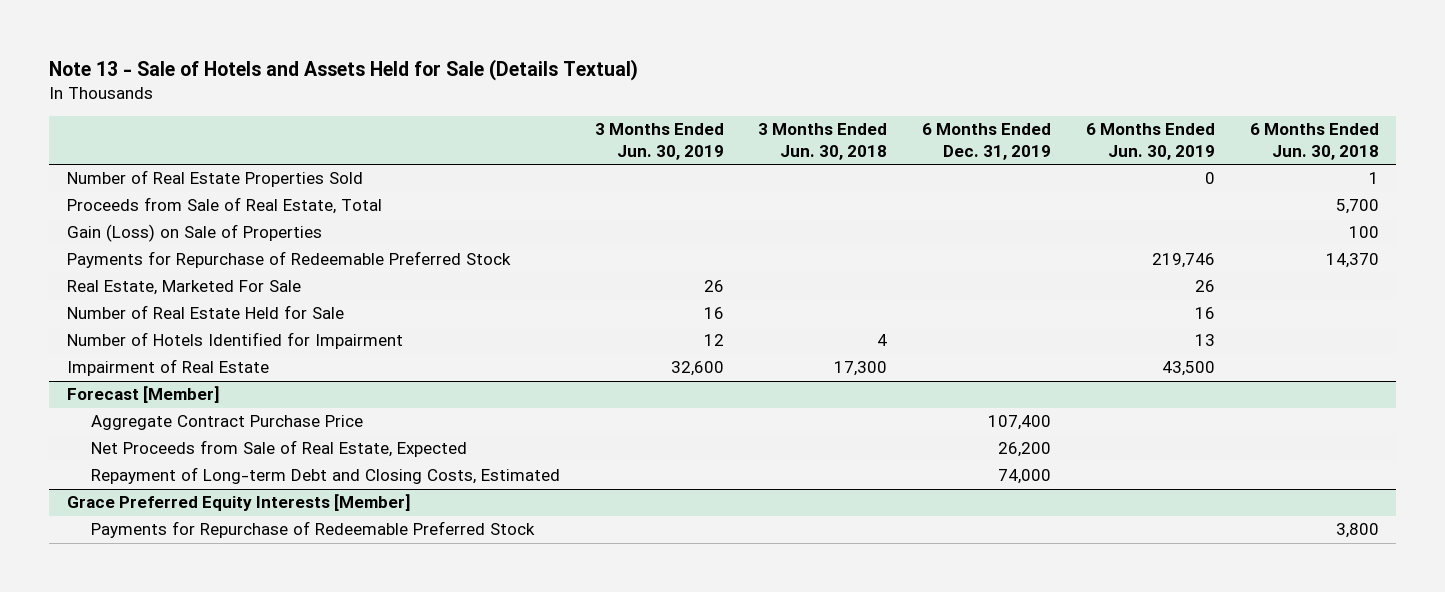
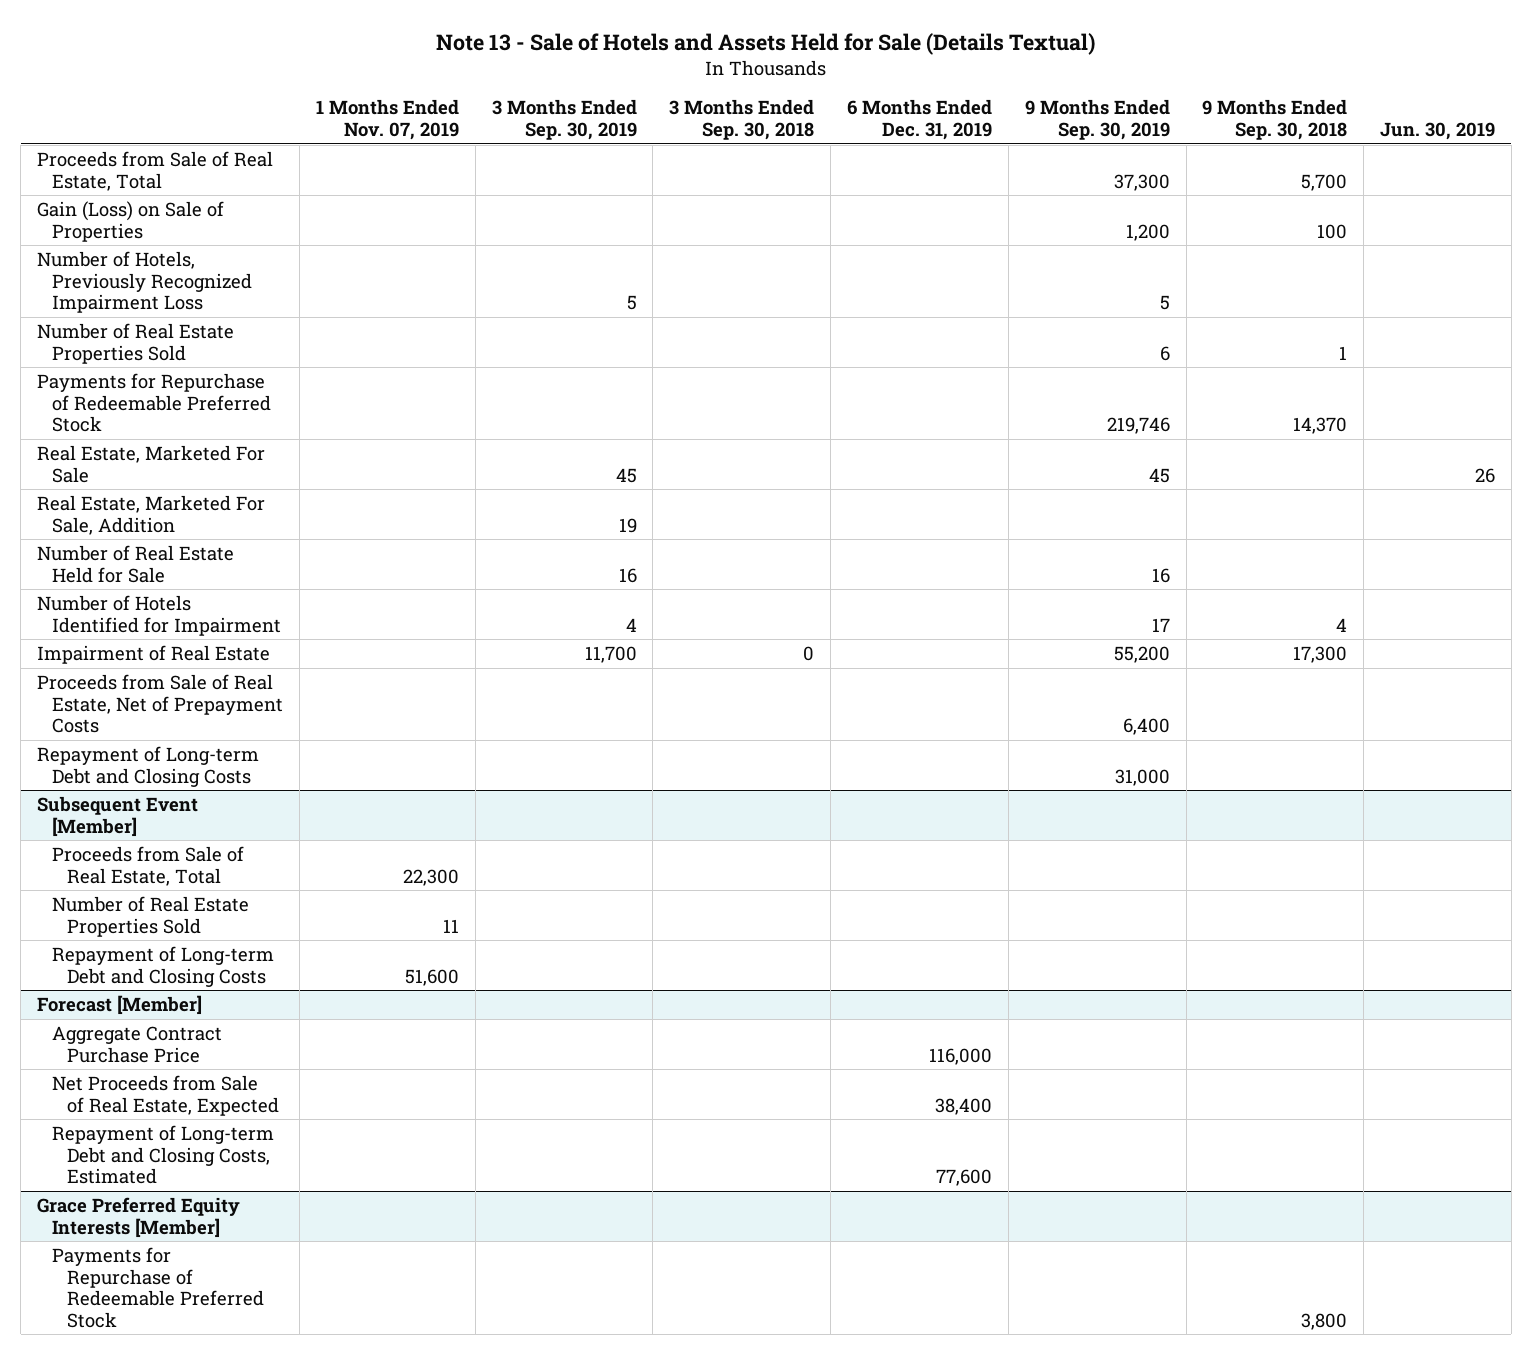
[594,123,724,161] 3 Months Ended Jun. 30, 2019 -> none
[758,123,888,161] 3 Months Ended Jun. 30, 2018 -> none
[1085,123,1215,161] 6 Months Ended Jun. 30, 2019 -> none
[1249,123,1379,161] 6 Months Ended Jun. 30, 2018 -> none
none -> [315,99,459,140] 1 Months Ended Nov. 07, 2019
none -> [491,99,637,140] 3 Months Ended Sep. 30, 2019
none -> [669,99,815,140] 3 Months Ended Sep. 30, 2018
none -> [1024,99,1170,140] 9 Months Ended Sep. 30, 2019
none -> [1202,99,1348,140] 9 Months Ended Sep. 30, 2018
none -> [1380,121,1496,140] Jun. 30, 2019
none -> [36,251,253,314] Number of Hotels, Previously Recognized Impairment Loss
[66,170,363,188] Number of Real Estate Properties Sold -> [36,323,234,364] Number of Real Estate Properties Sold
none -> [36,495,265,535] Real Estate, Marketed For Sale, Addition
none -> [36,674,284,734] Proceeds from Sale of Real Estate, Net of Prepayment Costs
none -> [36,746,259,787] Repayment of Long-term Debt and Closing Costs
none -> [36,796,198,837] Subsequent Event [Member]
none -> [52,846,245,886] Proceeds from Sale of Real Estate, Total
none -> [52,896,250,937] Number of Real Estate Properties Sold
none -> [52,946,275,987] Repayment of Long-term Debt and Closing Costs
[988,415,1052,431] 107,400 -> [928,1047,992,1065] 116,000
[998,442,1052,458] 26,200 -> [934,1097,992,1115] 38,400
[998,469,1052,485] 74,000 -> [935,1169,992,1187] 77,600

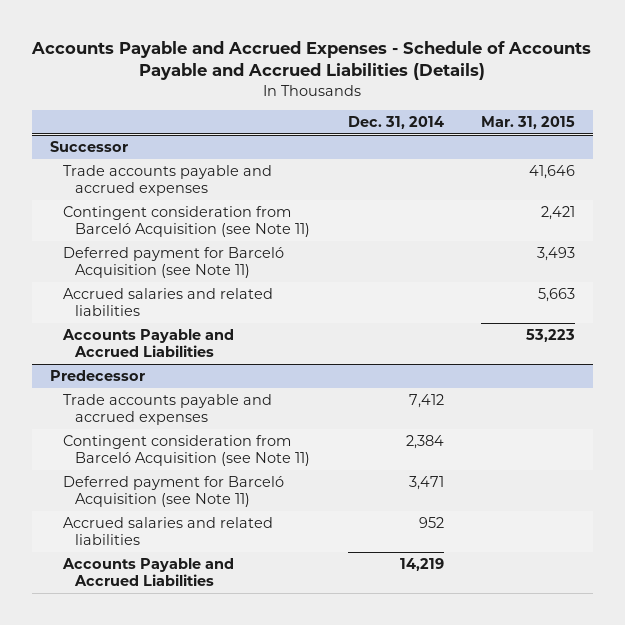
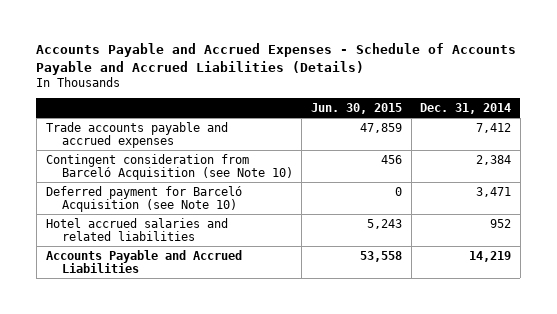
[480,115,575,129] Mar. 31, 2015 -> none
none -> [310,102,402,114] Jun. 30, 2015
[50,141,129,153] Successor -> none
[62,165,272,197] Trade accounts payable and accrued expenses -> none
[62,206,311,238] Contingent consideration from Barceló Acquisition (see Note 11) -> none
[62,247,284,279] Deferred payment for Barceló Acquisition (see Note 11) -> none
[62,288,273,317] Accrued salaries and related liabilities -> none
[61,329,234,358] Accounts Payable and Accrued Liabilities -> none
[50,370,146,382] Predecessor -> none
[62,435,311,467] Contingent consideration from Barceló Acquisition (see Note 11) -> [45,153,293,180] Contingent consideration from Barceló Acquisition (see Note 10)
[62,476,284,508] Deferred payment for Barceló Acquisition (see Note 11) -> [45,185,242,212] Deferred payment for Barceló Acquisition (see Note 10)
[62,517,273,546] Accrued salaries and related liabilities -> [45,217,228,241] Hotel accrued salaries and related liabilities

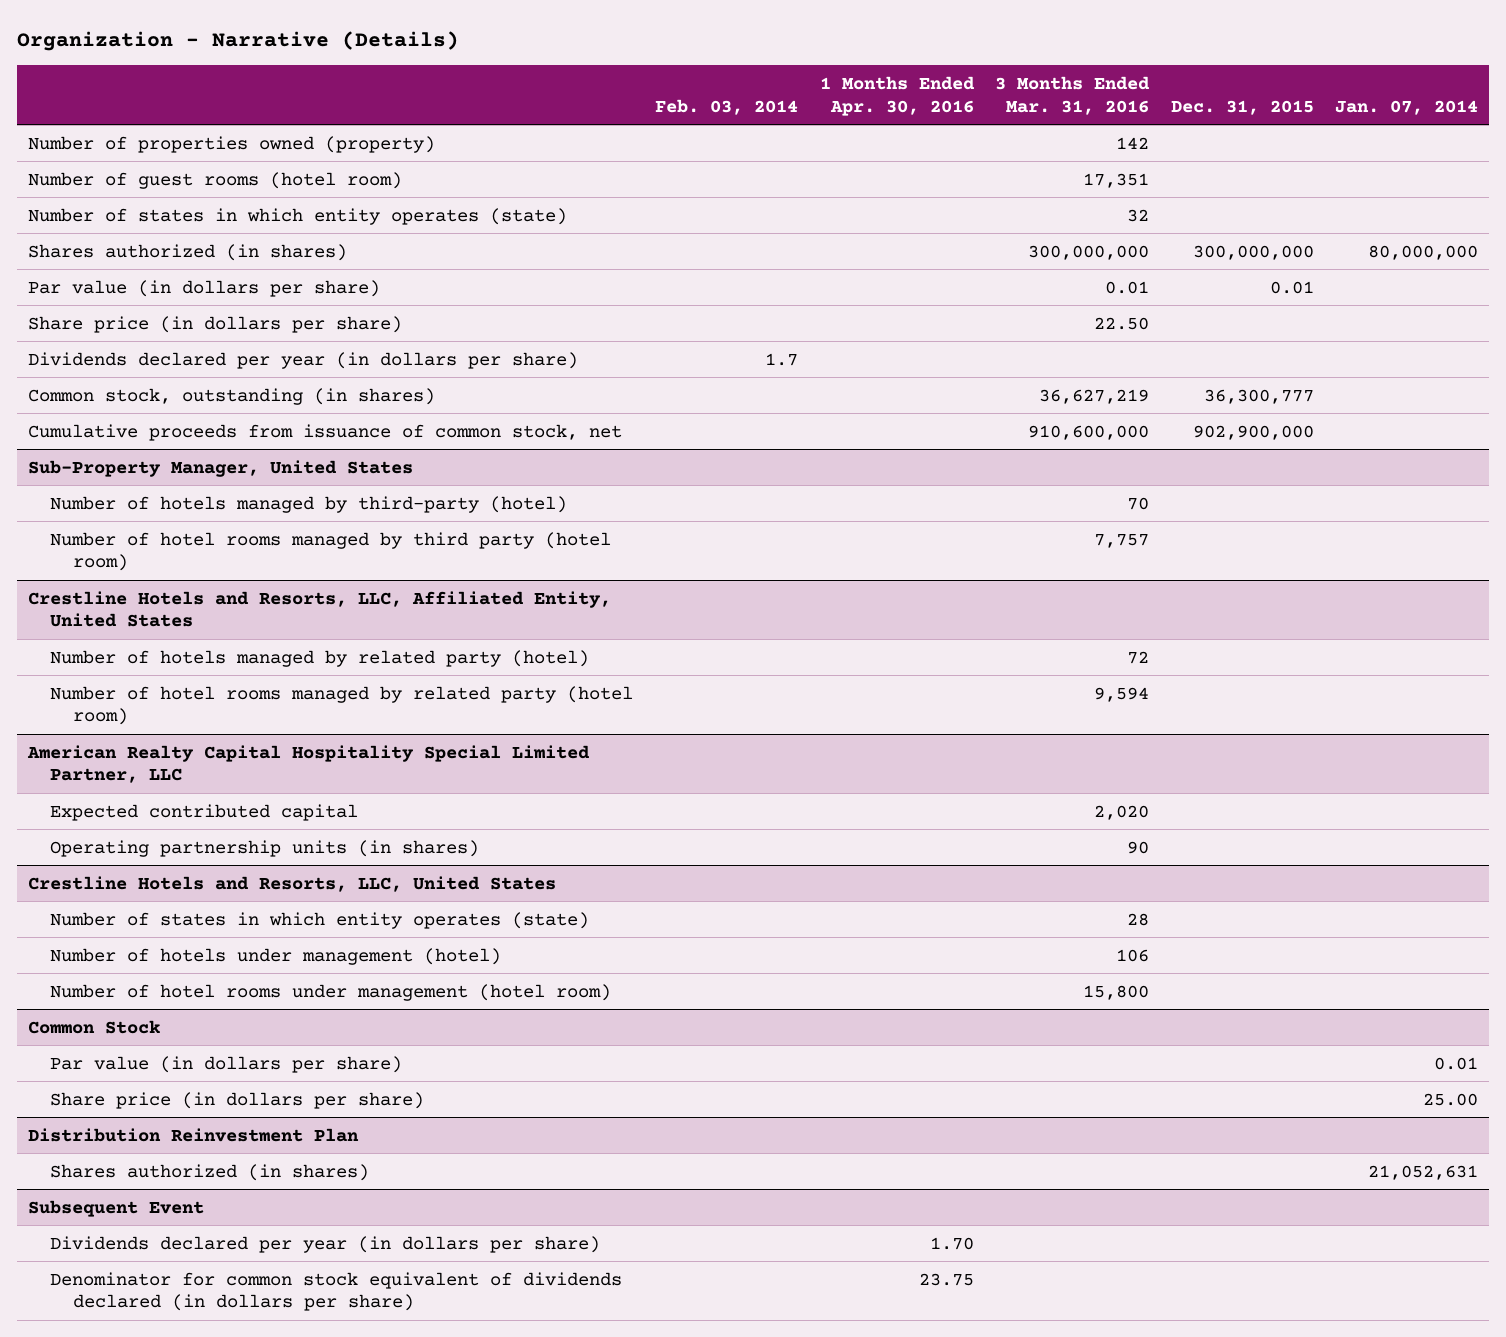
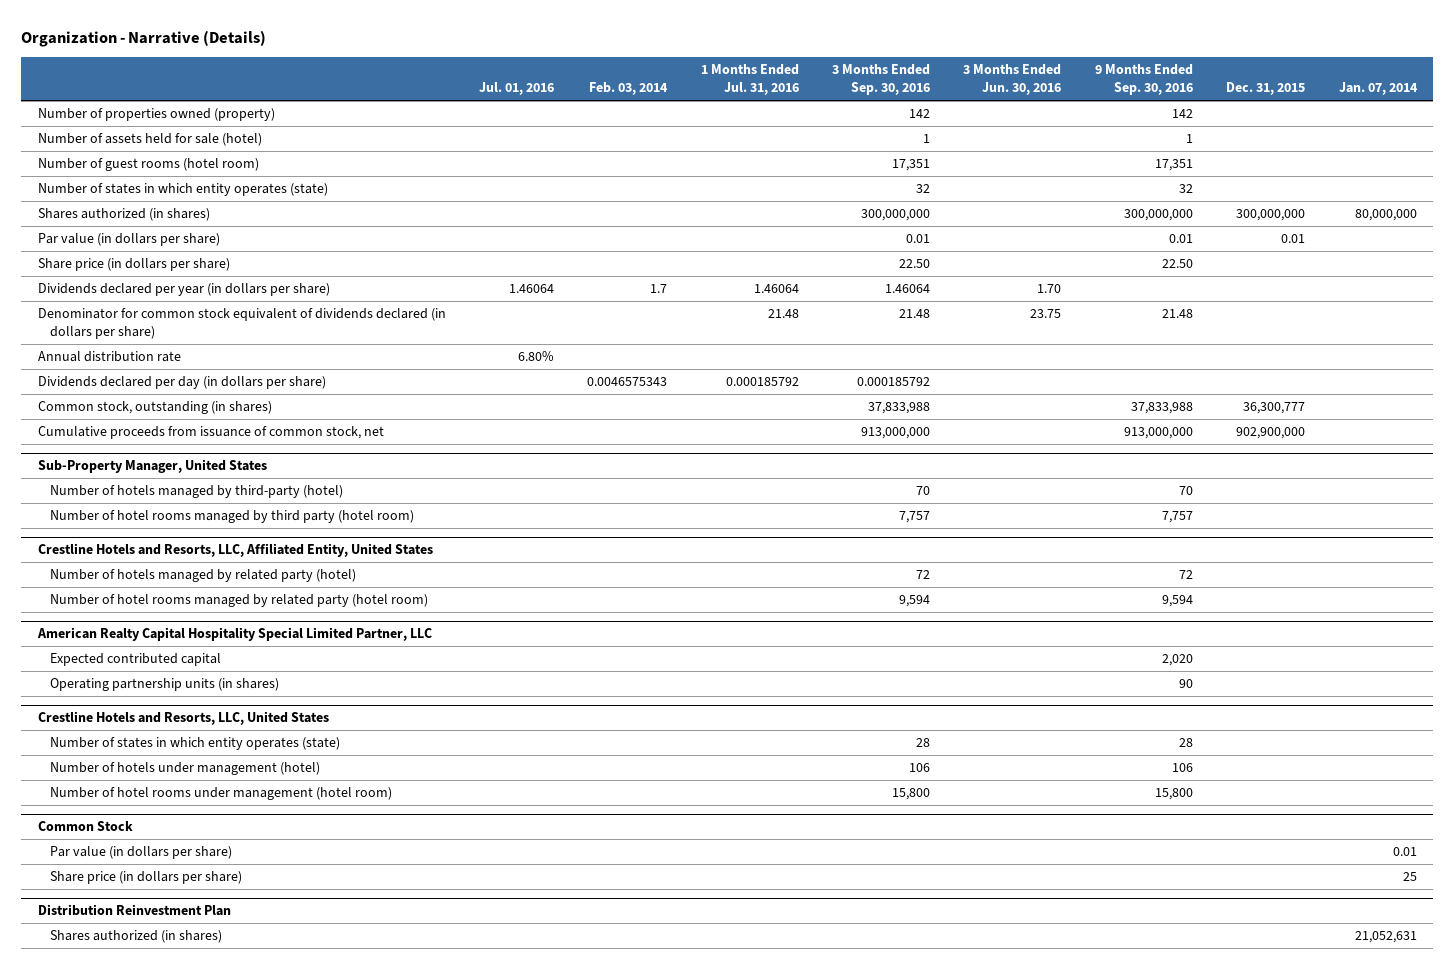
[819,76,975,116] 1 Months Ended Apr. 30, 2016 -> none
[995,76,1151,115] 3 Months Ended Mar. 31, 2016 -> none
none -> [478,82,554,96] Jul. 01, 2016
none -> [700,64,799,96] 1 Months Ended Jul. 31, 2016
none -> [832,64,931,96] 3 Months Ended Sep. 30, 2016
none -> [963,64,1062,96] 3 Months Ended Jun. 30, 2016
none -> [1094,64,1193,96] 9 Months Ended Sep. 30, 2016
none -> [37,133,262,147] Number of assets held for sale (hotel)
none -> [37,308,446,340] Denominator for common stock equivalent of dividends declared (in dollars per share)
none -> [37,351,181,363] Annual distribution rate
none -> [37,376,326,390] Dividends declared per day (in dollars per share)
[1423,1092,1479,1106] 25.00 -> [1402,872,1417,882] 25
[27,1199,204,1217] Subsequent Event -> none
[50,1235,601,1253] Dividends declared per year (in dollars per share) -> none
[50,1271,623,1312] Denominator for common stock equivalent of dividends declared (in dollars per share) -> none

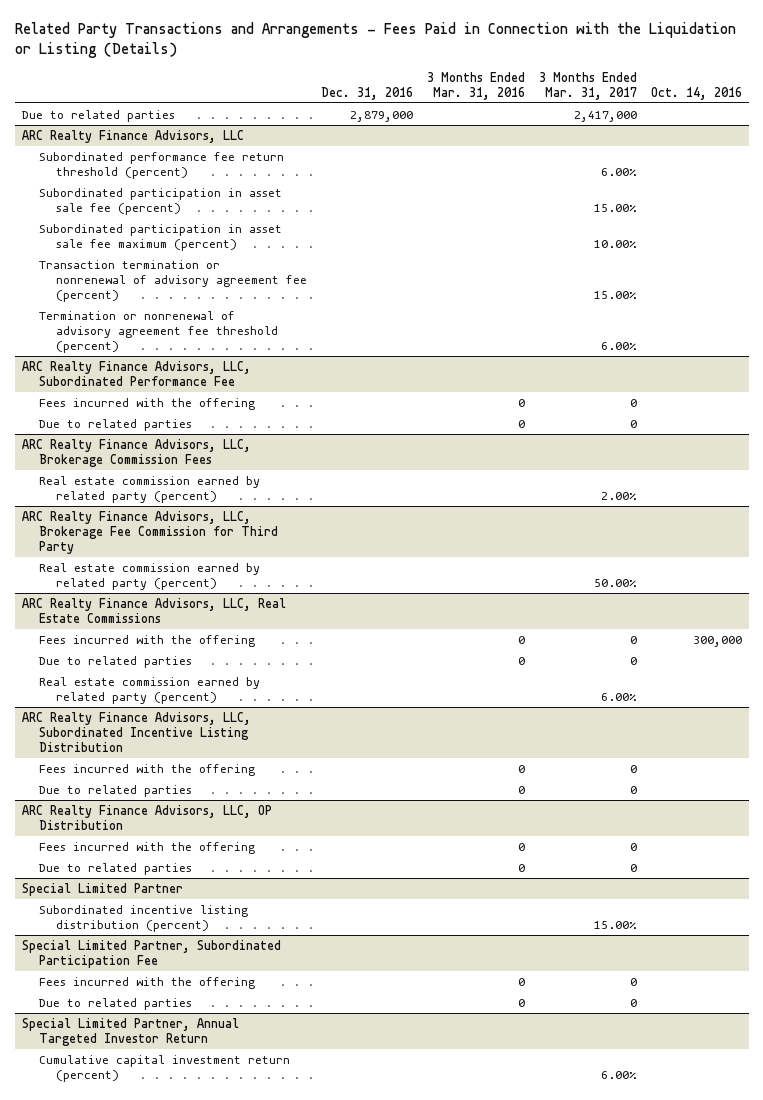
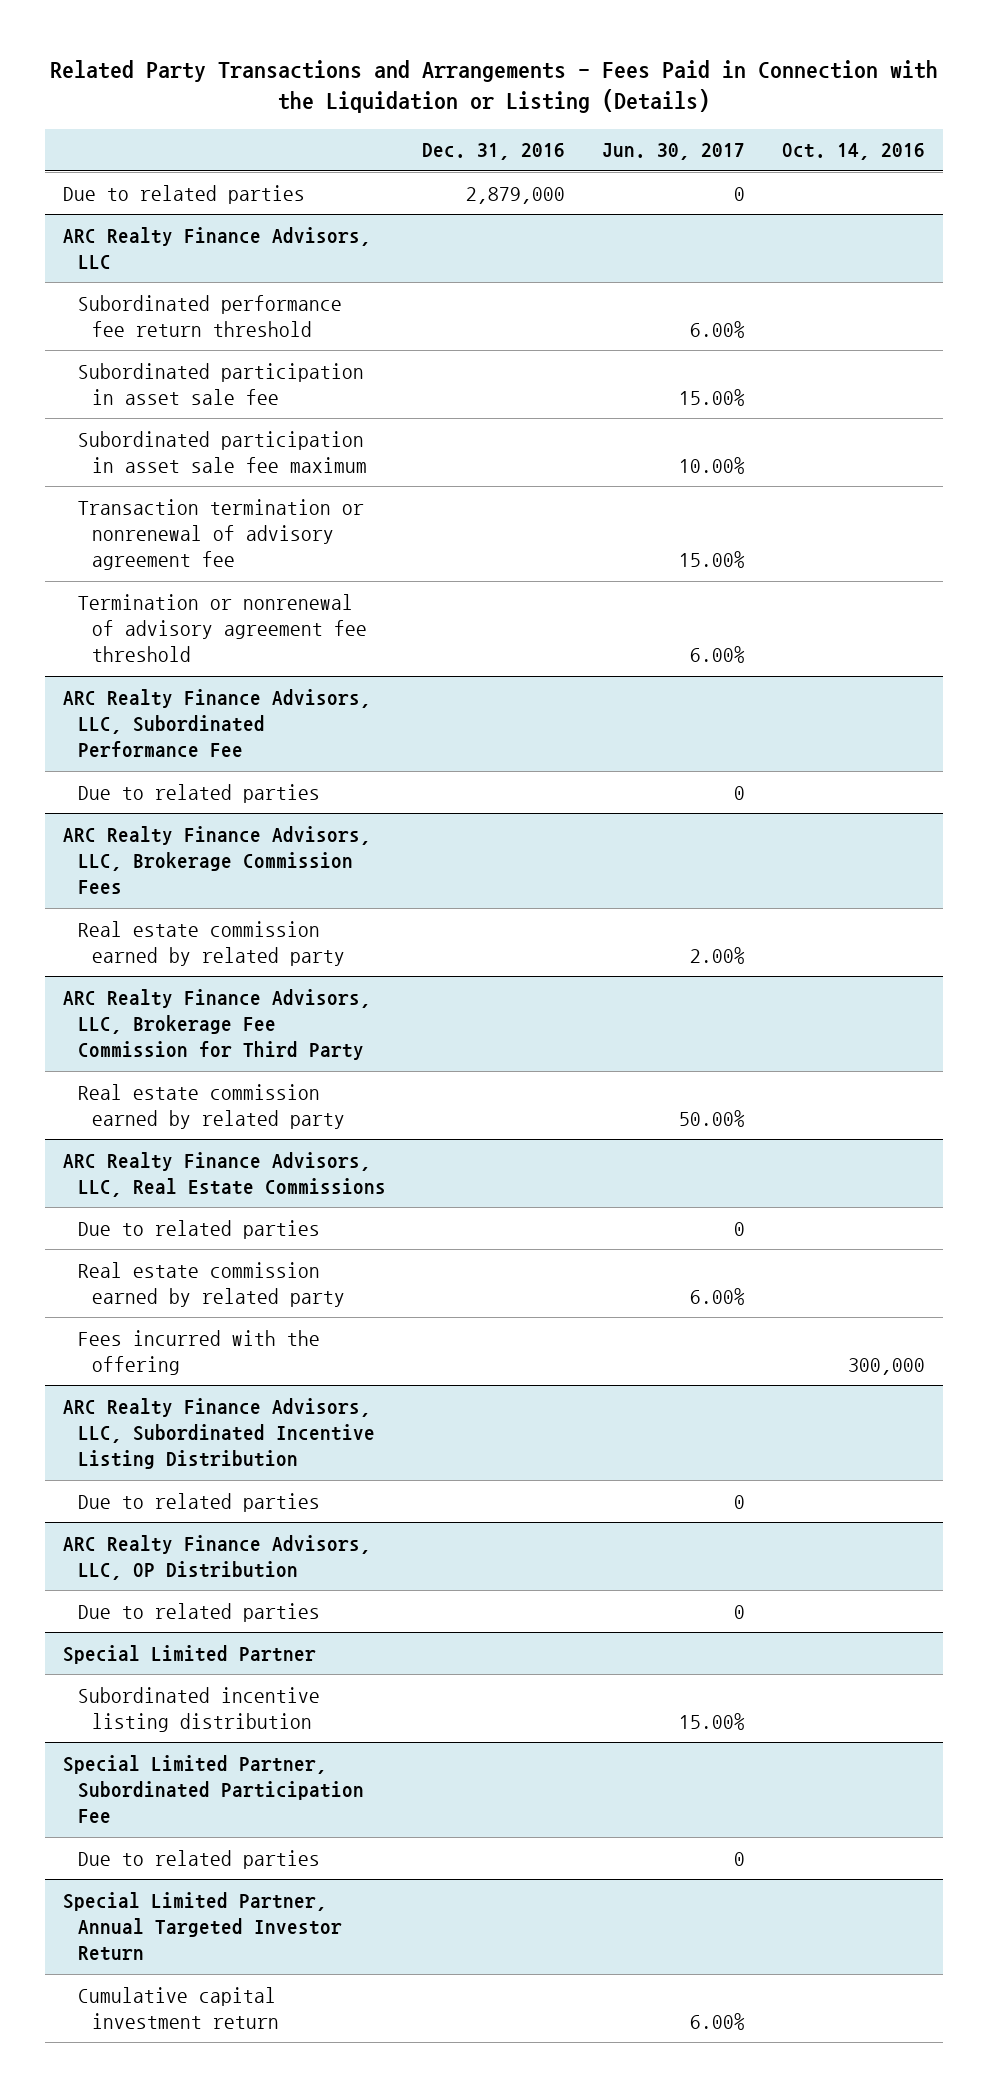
[426,71,525,100] 3 Months Ended Mar. 31, 2016 -> none
[538,71,637,100] 3 Months Ended Mar. 31, 2017 -> none
none -> [602,143,746,161] Jun. 30, 2017
[38,151,284,179] Subordinated performance fee return threshold (percent) -> [77,294,342,337] Subordinated performance fee return threshold
[38,187,282,215] Subordinated participation in asset sale fee (percent) -> [77,362,364,405] Subordinated participation in asset sale fee
[38,223,282,251] Subordinated participation in asset sale fee maximum (percent) -> [77,430,368,473] Subordinated participation in asset sale fee maximum
[38,259,307,302] Transaction termination or nonrenewal of advisory agreement fee (percent) -> [77,498,364,571] Transaction termination or nonrenewal of advisory agreement fee
[38,310,278,353] Termination or nonrenewal of advisory agreement fee threshold (percent) -> [77,593,368,663] Termination or nonrenewal of advisory agreement fee threshold
[38,397,255,410] Fees incurred with the offering -> none
[38,475,260,503] Real estate commission earned by related party (percent) -> [77,920,346,966] Real estate commission earned by related party
[38,562,260,590] Real estate commission earned by related party (percent) -> [77,1083,346,1129] Real estate commission earned by related party
[38,676,260,704] Real estate commission earned by related party (percent) -> [77,1261,346,1307] Real estate commission earned by related party
[38,634,255,647] Fees incurred with the offering -> [77,1329,320,1375] Fees incurred with the offering
[38,763,255,776] Fees incurred with the offering -> none
[38,841,255,854] Fees incurred with the offering -> none
[38,904,248,932] Subordinated incentive listing distribution (percent) -> [77,1686,320,1732] Subordinated incentive listing distribution
[38,976,255,989] Fees incurred with the offering -> none
[38,1054,290,1082] Cumulative capital investment return (percent) -> [77,1986,280,2029] Cumulative capital investment return

